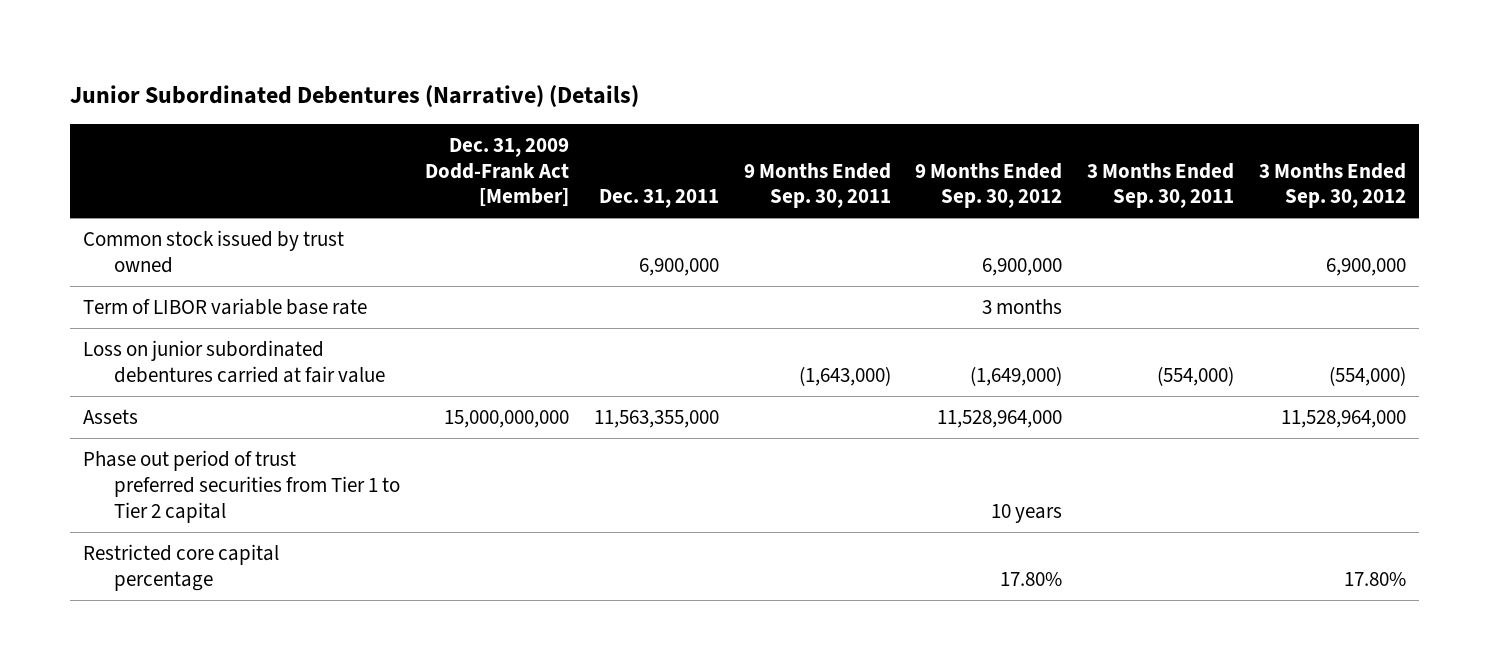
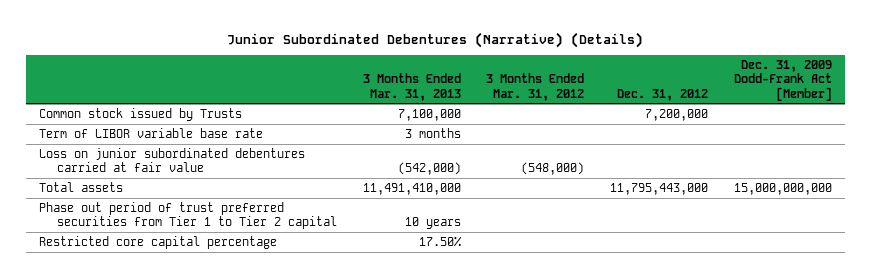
[598,189,719,209] Dec. 31, 2011 -> none
[743,162,891,209] 9 Months Ended Sep. 30, 2011 -> none
[915,162,1063,209] 9 Months Ended Sep. 30, 2012 -> none
[1087,162,1235,209] 3 Months Ended Sep. 30, 2011 -> none
[1259,162,1407,209] 3 Months Ended Sep. 30, 2012 -> none
none -> [362,73,461,101] 3 Months Ended Mar. 31, 2013
none -> [486,73,585,101] 3 Months Ended Mar. 31, 2012
none -> [617,88,709,101] Dec. 31, 2012
[82,229,344,273] Common stock issued by trust owned -> [38,107,242,121] Common stock issued by Trusts
[82,408,138,424] Assets -> [38,181,123,192] Total assets

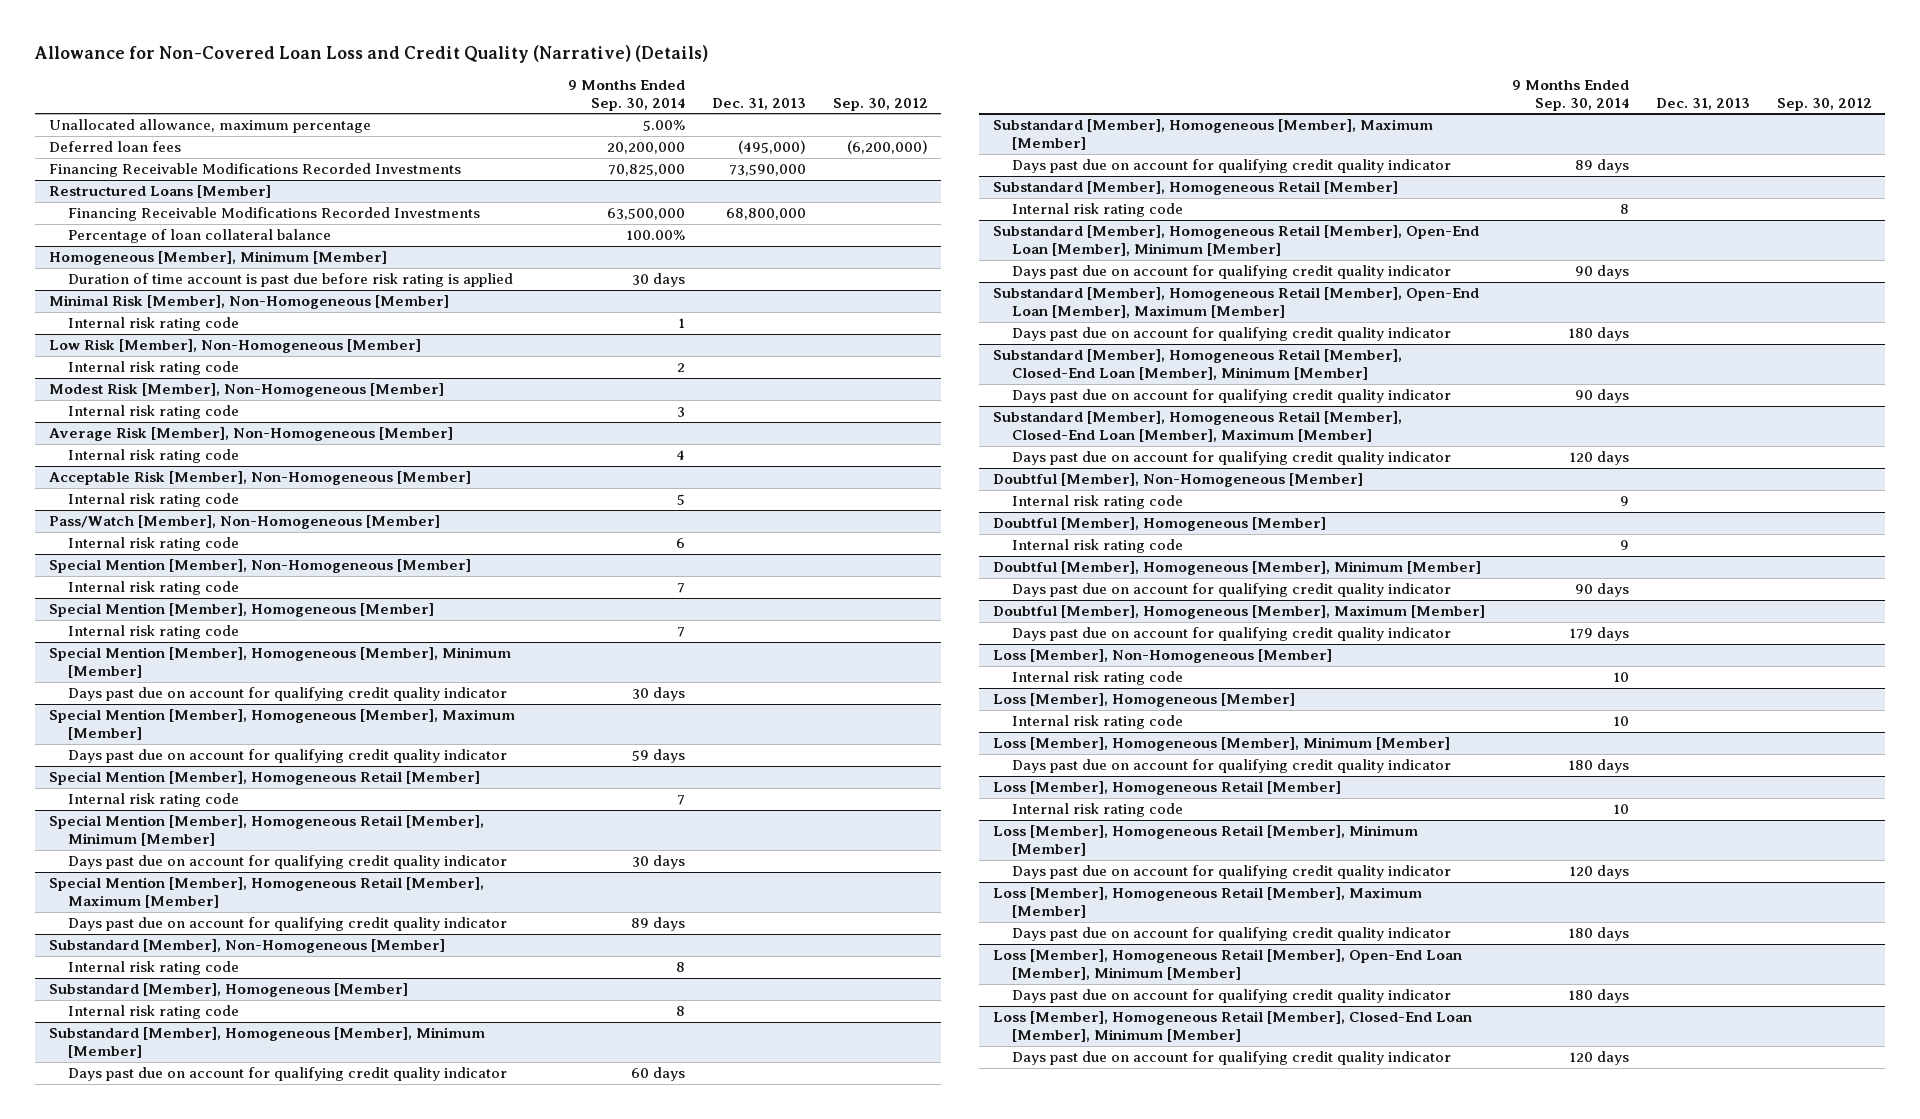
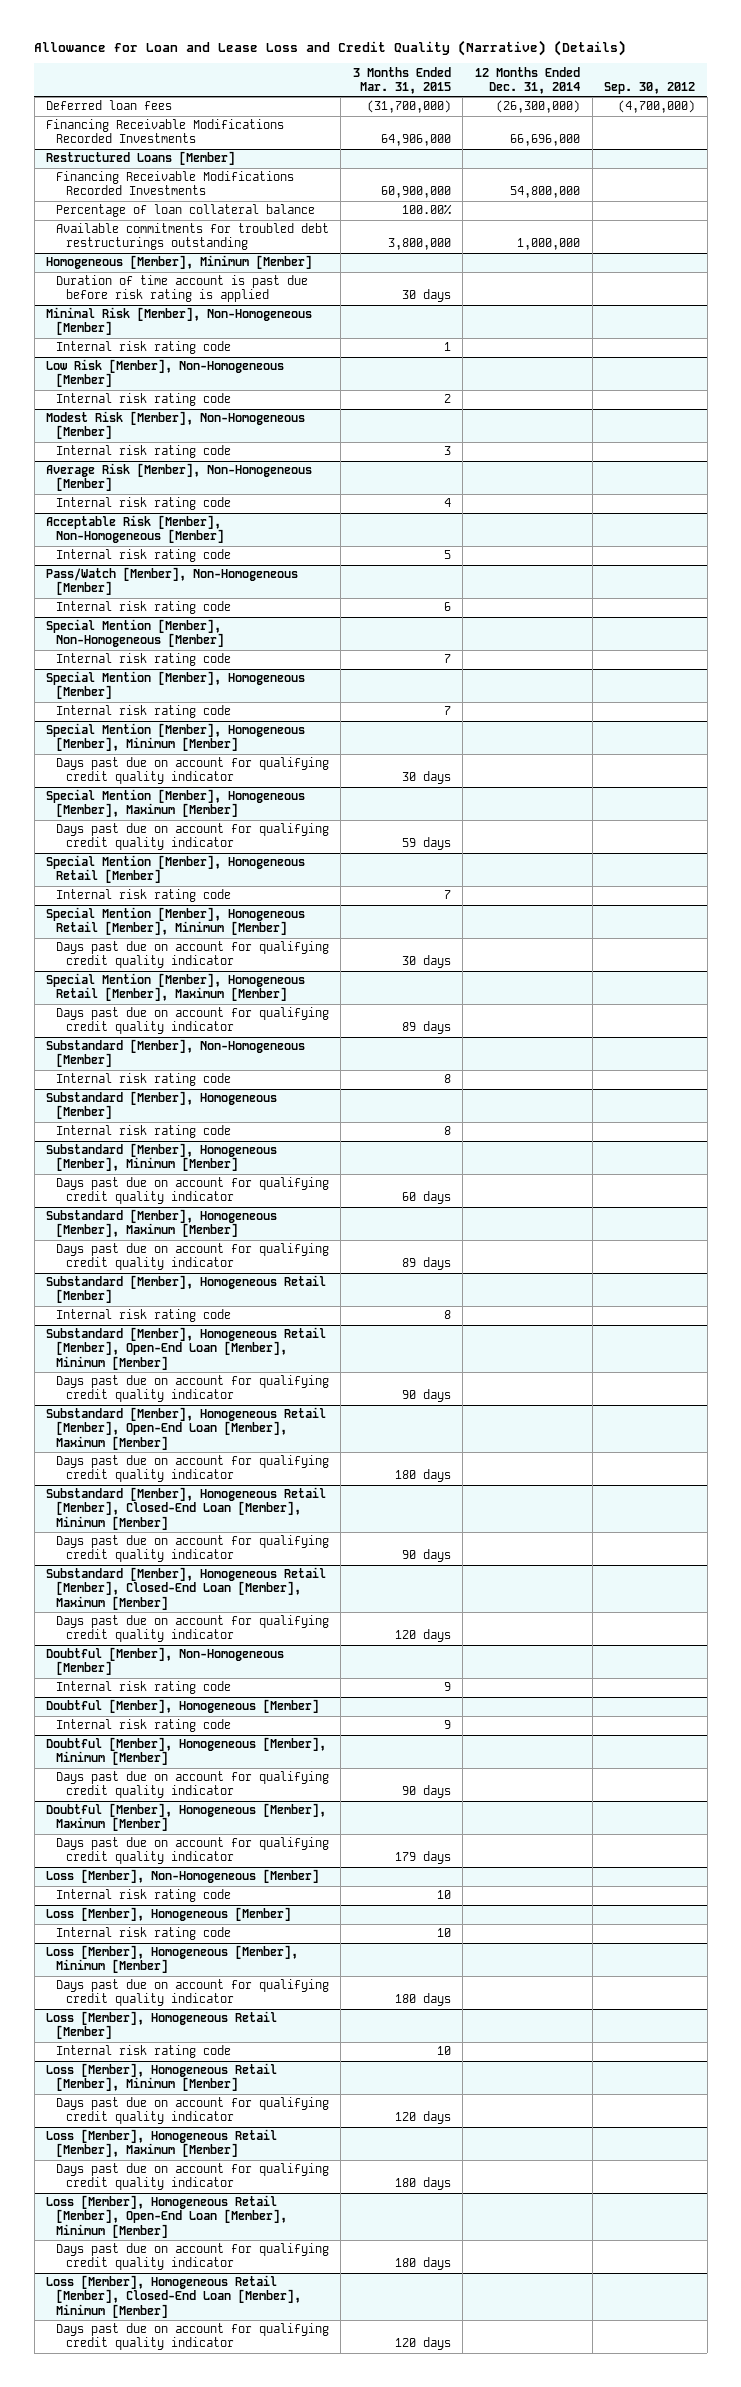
[34,44,709,63] Allowance for Non-Covered Loan Loss and Credit Quality (Narrative) (Details) -> [34,39,627,56] Allowance for Loan and Lease Loss and Credit Quality (Narrative) (Details)
[567,79,685,111] 9 Months Ended Sep. 30, 2014 -> none
[711,97,806,110] Dec. 31, 2013 -> none
none -> [352,66,451,94] 3 Months Ended Mar. 31, 2015
none -> [475,66,581,94] 12 Months Ended Dec. 31, 2014
[48,119,371,134] Unallocated allowance, maximum percentage -> none
[846,140,928,155] (6,200,000) -> [618,100,696,114] (4,700,000)
none -> [55,223,329,251] Available commitments for troubled debt restructurings outstanding

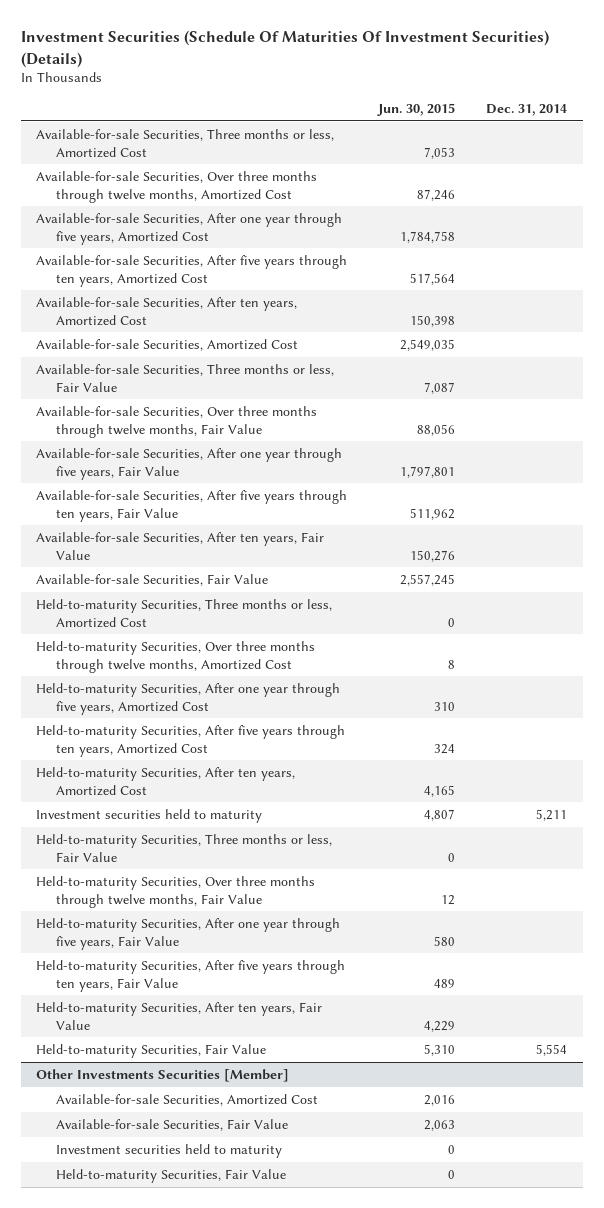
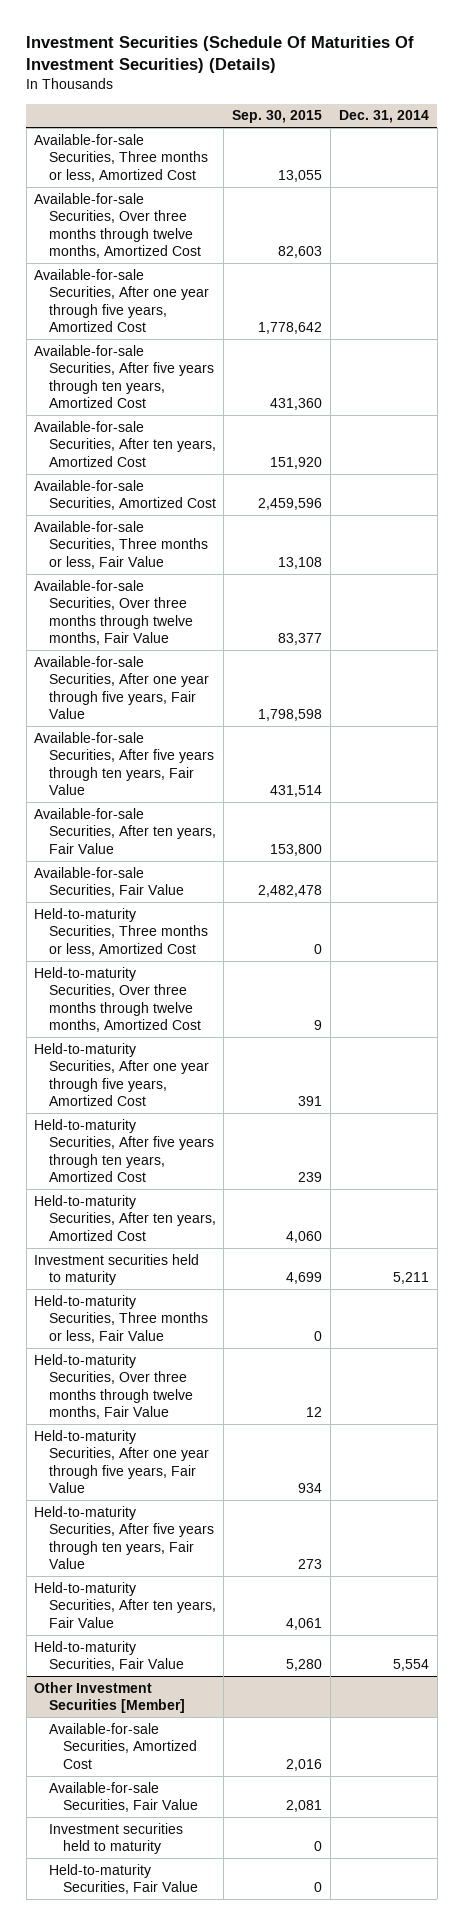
[377,103,456,117] Jun. 30, 2015 -> none
none -> [232,110,323,124] Sep. 30, 2015
[36,1068,290,1082] Other Investments Securities [Member] -> [34,1681,185,1714] Other Investment Securities [Member]

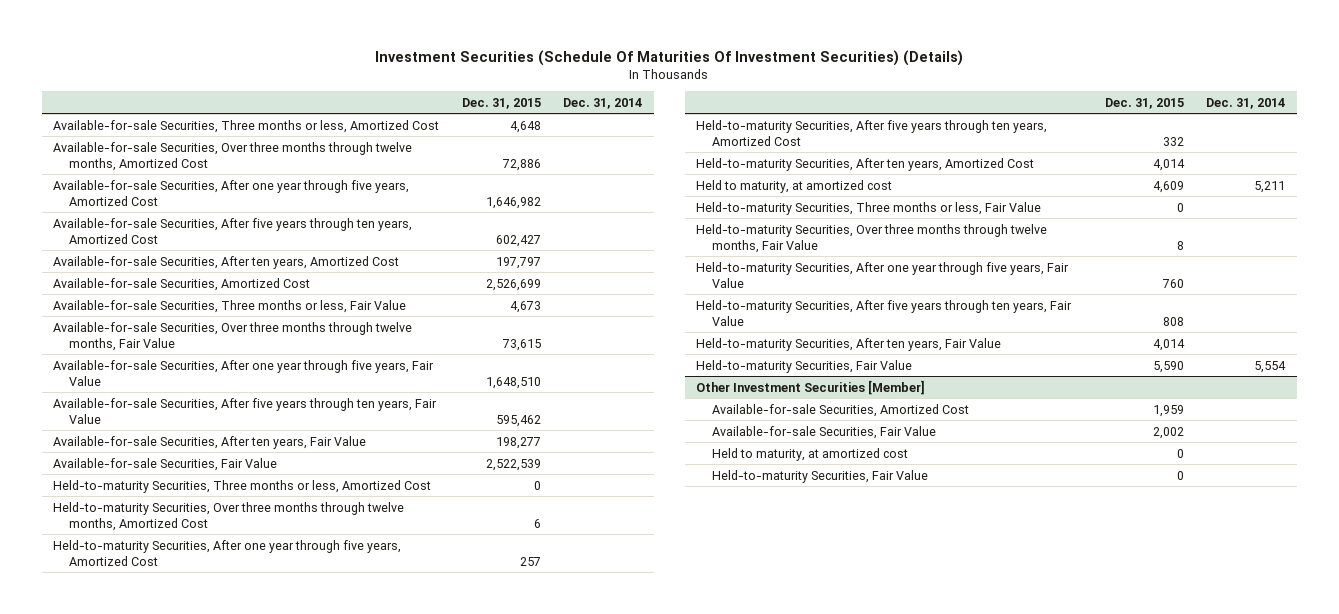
[232,110,323,124] Sep. 30, 2015 -> none
none -> [461,97,541,109] Dec. 31, 2015
[34,1253,200,1286] Investment securities held to maturity -> [696,179,893,193] Held to maturity, at amortized cost
[48,1822,183,1855] Investment securities held to maturity -> [711,447,908,461] Held to maturity, at amortized cost

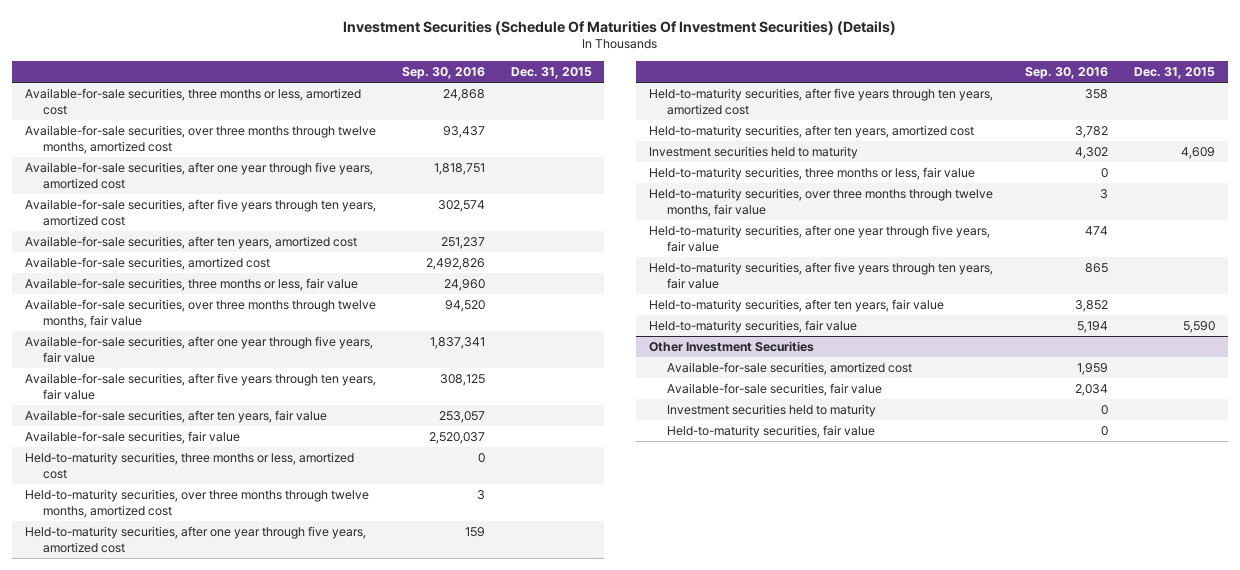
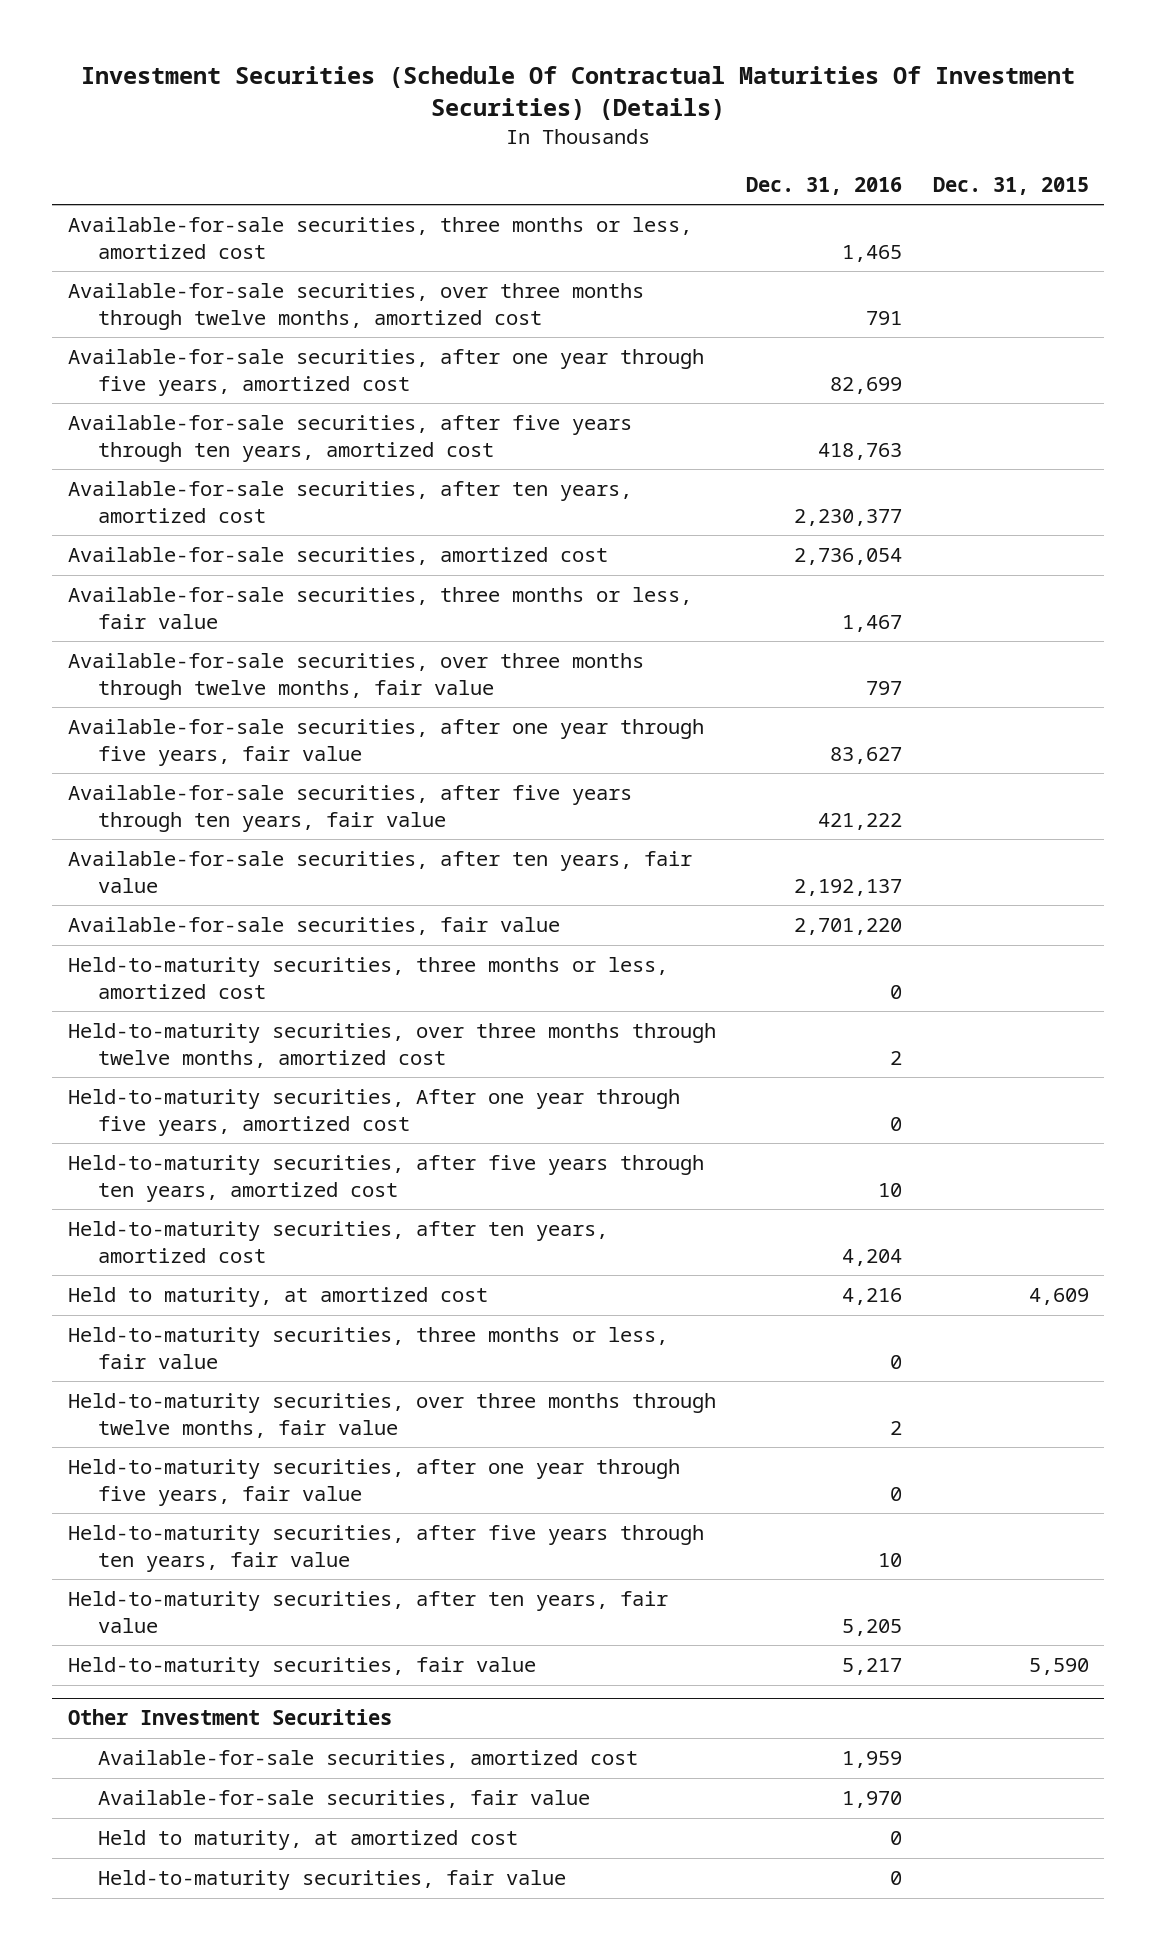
[343,20,897,35] Investment Securities (Schedule Of Maturities Of Investment Securities) (Details) -> [81,66,1076,121] Investment Securities (Schedule Of Contractual Maturities Of Investment Securities) (Details)
[401,67,485,80] Sep. 30, 2016 -> none
none -> [746,176,903,195] Dec. 31, 2016
[25,526,367,553] Held-to-maturity securities, after one year through five years, amortized cost -> [67,1089,680,1136] Held-to-maturity securities, After one year through five years, amortized cost
[648,146,858,160] Investment securities held to maturity -> [67,1287,488,1308] Held to maturity, at amortized cost
[666,404,876,418] Investment securities held to maturity -> [98,1830,519,1851] Held to maturity, at amortized cost

